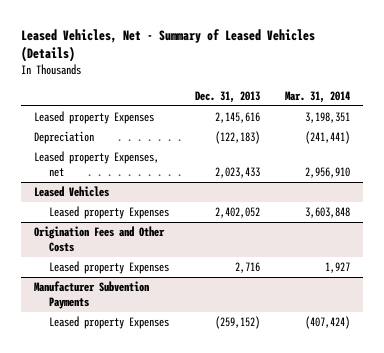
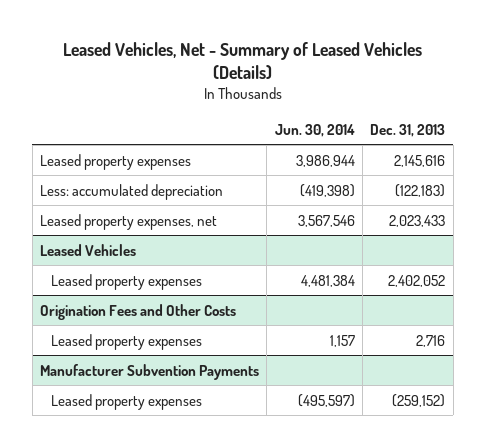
[285,90,351,103] Mar. 31, 2014 -> none
none -> [274,123,355,137] Jun. 30, 2014
[34,111,155,125] Leased property Expenses -> [40,153,192,170] Leased property expenses
[34,131,95,145] Depreciation -> [40,183,224,200] Less: accumulated depreciation
[34,151,160,177] Leased property Expenses, net -> [40,213,218,230] Leased property expenses, net
[49,206,170,220] Leased property Expenses -> [50,273,202,290] Leased property expenses
[49,261,170,275] Leased property Expenses -> [50,333,202,350] Leased property expenses
[49,316,170,330] Leased property Expenses -> [50,393,202,410] Leased property expenses

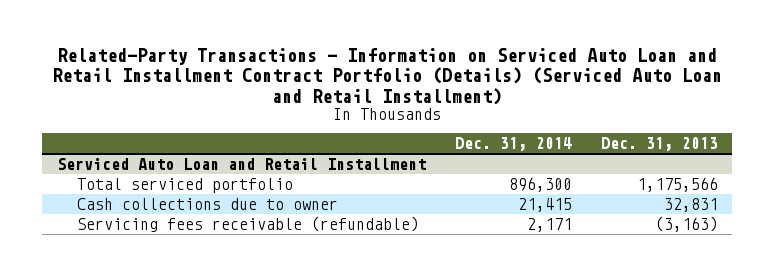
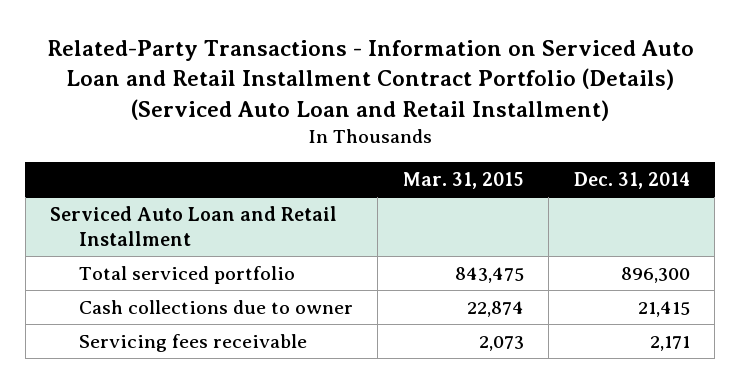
[600,137,718,152] Dec. 31, 2013 -> none
none -> [402,172,524,190] Mar. 31, 2015
[77,216,420,233] Servicing fees receivable (refundable) -> [79,333,308,352] Servicing fees receivable

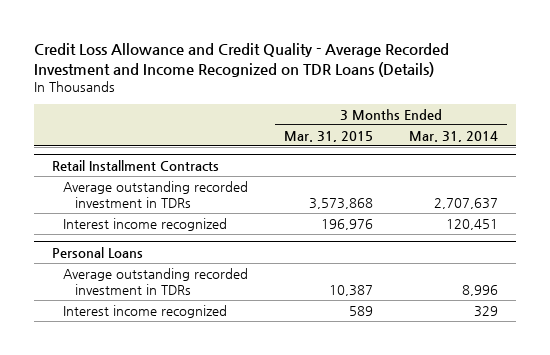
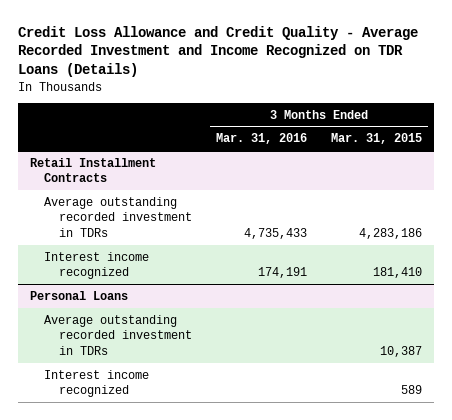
[409,130,499,142] Mar. 31, 2014 -> none
none -> [215,133,307,145] Mar. 31, 2016
[309,197,374,209] 3,573,868 -> [358,227,422,239] 4,283,186
[321,218,374,230] 196,976 -> [372,267,422,279] 181,410

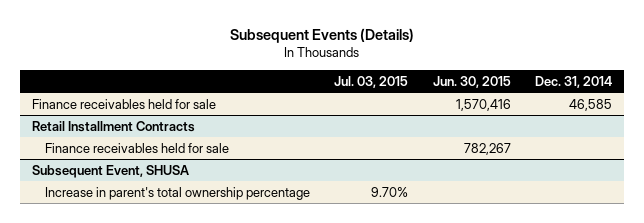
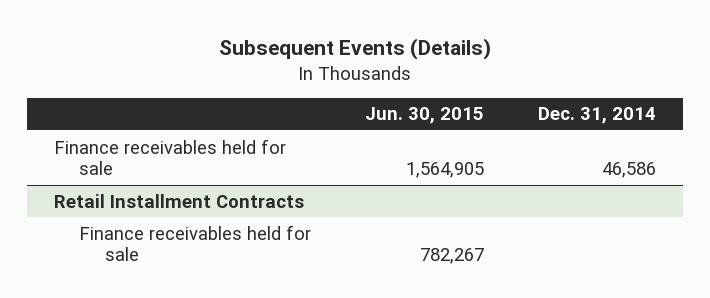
[334,75,409,88] Jul. 03, 2015 -> none
[455,98,511,111] 1,570,416 -> [406,162,485,179] 1,564,905
[568,98,612,111] 46,585 -> [602,162,657,179] 46,586
[32,164,190,178] Subsequent Event, SHUSA -> none
[44,186,310,200] Increase in parent's total ownership percentage -> none

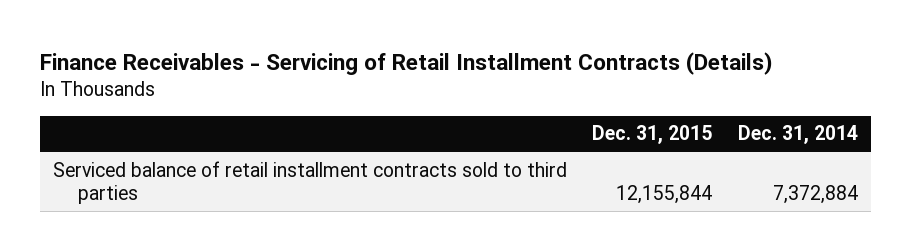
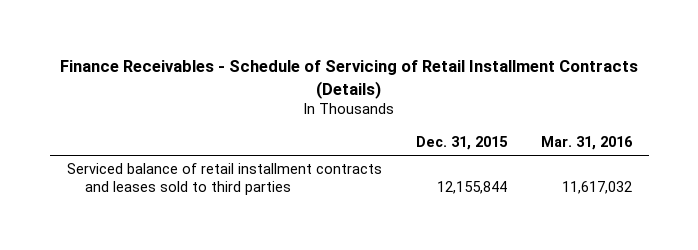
[40,52,774,76] Finance Receivables - Servicing of Retail Installment Contracts (Details) -> [60,60,639,99] Finance Receivables - Schedule of Servicing of Retail Installment Contracts (Details)
[738,125,859,145] Dec. 31, 2014 -> none
none -> [540,136,633,151] Mar. 31, 2016
[52,160,567,204] Serviced balance of retail installment contracts sold to third parties -> [66,163,382,196] Serviced balance of retail installment contracts and leases sold to third parties

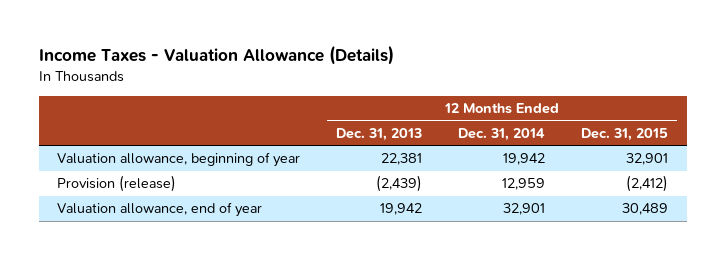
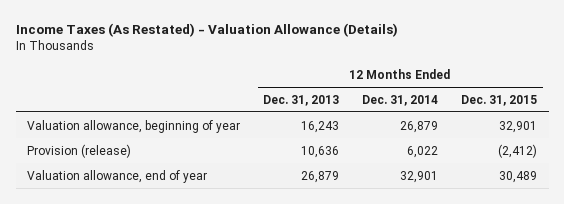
[38,45,394,66] Income Taxes - Valuation Allowance (Details) -> [15,23,398,38] Income Taxes (As Restated) - Valuation Allowance (Details)
[380,153,422,166] 22,381 -> [301,120,340,133] 16,243
[503,153,546,166] 19,942 -> [400,120,439,133] 26,879
[375,175,422,193] (2,439) -> [301,145,340,158] 10,636
[502,178,546,191] 12,959 -> [407,145,439,158] 6,022
[379,203,422,216] 19,942 -> [301,170,340,183] 26,879

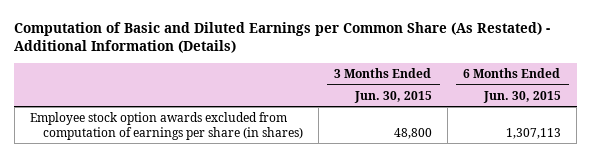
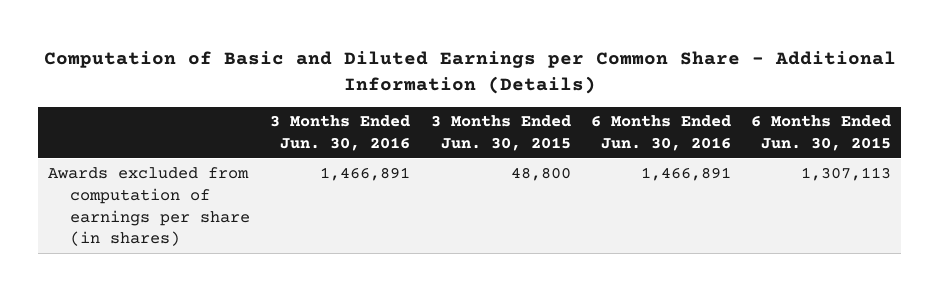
[14,21,551,54] Computation of Basic and Diluted Earnings per Common Share (As Restated) - Additional Information (Details) -> [43,50,896,95] Computation of Basic and Diluted Earnings per Common Share - Additional Information (Details)
none -> [270,115,411,151] 3 Months Ended Jun. 30, 2016
none -> [590,115,731,151] 6 Months Ended Jun. 30, 2016
[30,112,303,140] Employee stock option awards excluded from computation of earnings per share (in shares) -> [47,167,250,247] Awards excluded from computation of earnings per share (in shares)

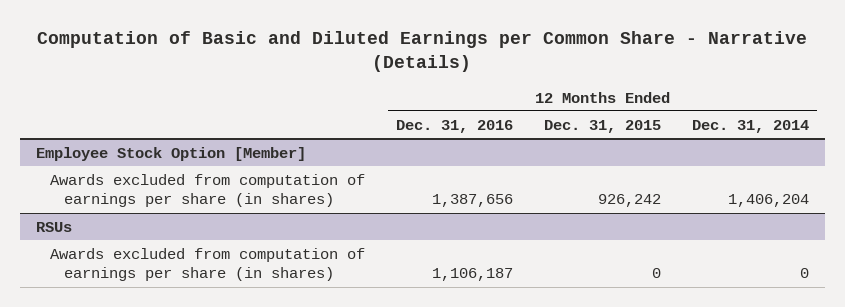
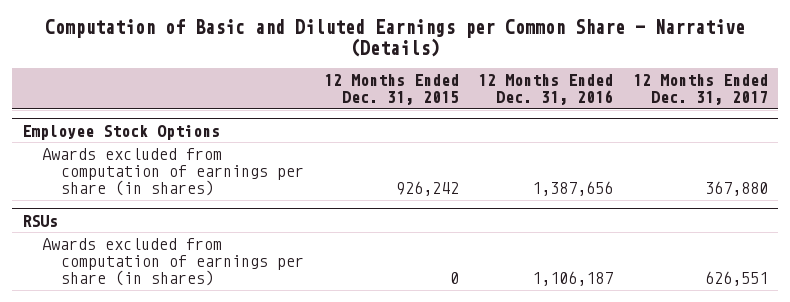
[692,119,810,133] Dec. 31, 2014 -> none
none -> [632,74,768,106] 12 Months Ended Dec. 31, 2017
[35,146,306,161] Employee Stock Option [Member] -> [22,124,221,140] Employee Stock Options

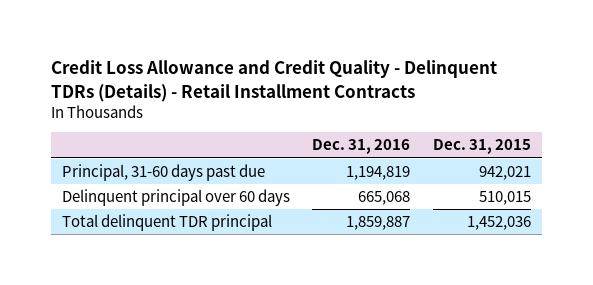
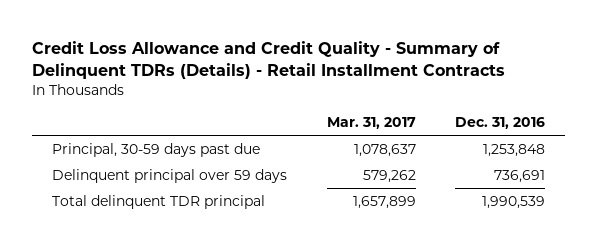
[51,60,498,102] Credit Loss Allowance and Credit Quality - Delinquent TDRs (Details) - Retail Installment Contracts -> [32,41,506,79] Credit Loss Allowance and Credit Quality - Summary of Delinquent TDRs (Details) - Retail Installment Contracts
[432,139,531,155] Dec. 31, 2015 -> none
none -> [326,116,416,129] Mar. 31, 2017
[62,163,266,181] Principal, 31-60 days past due -> [52,143,261,158] Principal, 30-59 days past due
[346,165,411,180] 1,194,819 -> [483,144,546,158] 1,253,848
[62,188,291,206] Delinquent principal over 60 days -> [52,169,288,184] Delinquent principal over 59 days
[358,190,411,205] 665,068 -> [494,170,546,184] 736,691
[346,215,411,230] 1,859,887 -> [482,196,546,210] 1,990,539

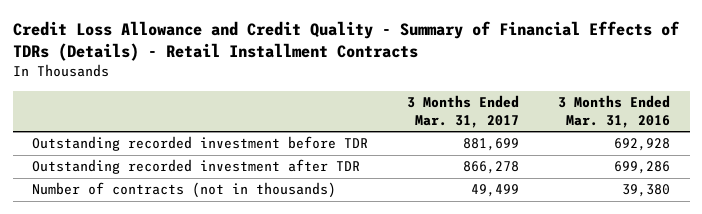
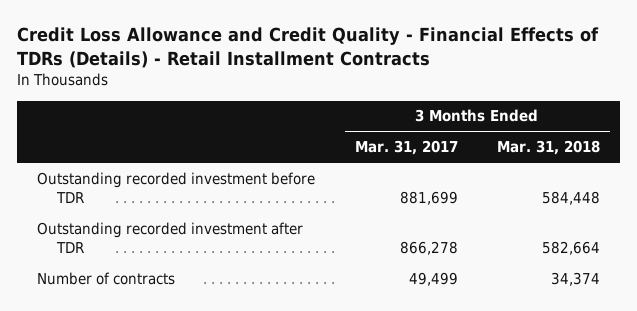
[12,21,680,62] Credit Loss Allowance and Credit Quality - Summary of Financial Effects of TDRs (Details) - Retail Installment Contracts -> [17,27,600,68] Credit Loss Allowance and Credit Quality - Financial Effects of TDRs (Details) - Retail Installment Contracts
[558,94,671,128] 3 Months Ended Mar. 31, 2016 -> none
none -> [496,140,600,156] Mar. 31, 2018
[32,182,337,199] Number of contracts (not in thousands) -> [37,271,176,285] Number of contracts

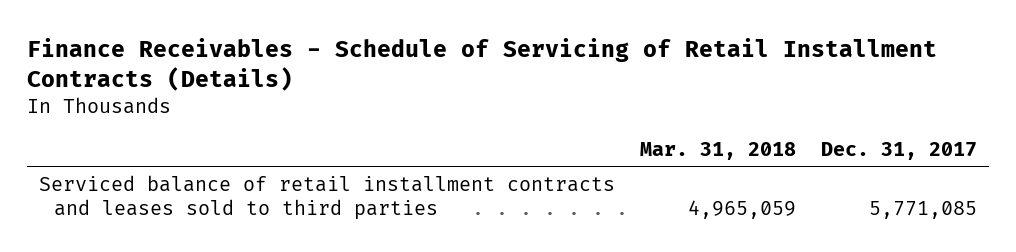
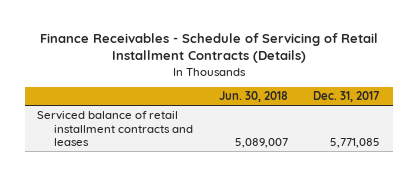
[639,142,796,161] Mar. 31, 2018 -> none
none -> [218,91,288,103] Jun. 30, 2018
[39,174,616,220] Serviced balance of retail installment contracts and leases sold to third parties -> [37,111,194,147] Serviced balance of retail installment contracts and leases

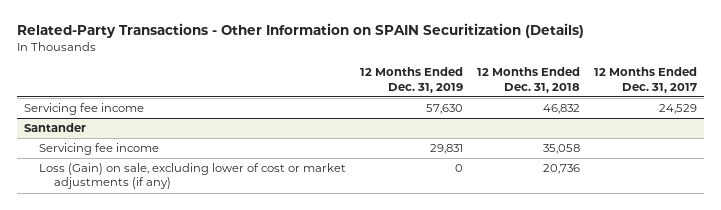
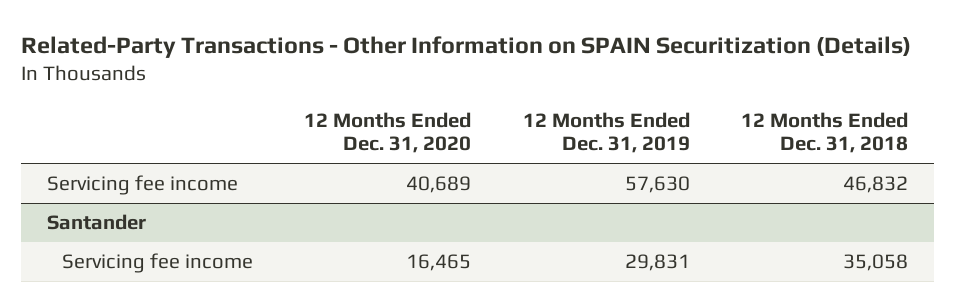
[593,67,697,93] 12 Months Ended Dec. 31, 2017 -> none
none -> [304,111,472,154] 12 Months Ended Dec. 31, 2020
[38,163,346,190] Loss (Gain) on sale, excluding lower of cost or market adjustments (if any) -> none

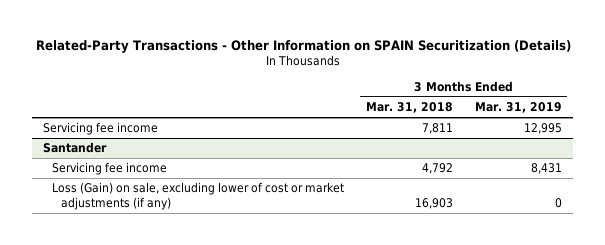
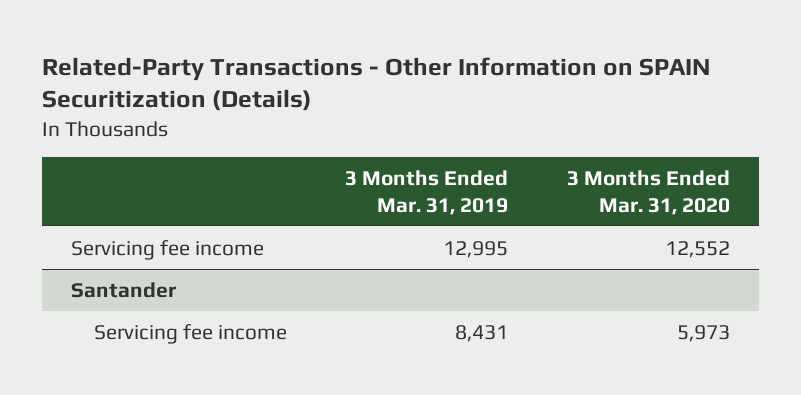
[365,102,453,114] Mar. 31, 2018 -> none
none -> [566,169,730,215] 3 Months Ended Mar. 31, 2020
[51,182,344,210] Loss (Gain) on sale, excluding lower of cost or market adjustments (if any) -> none

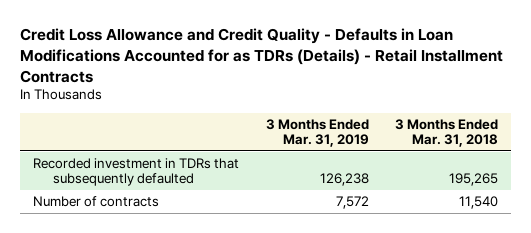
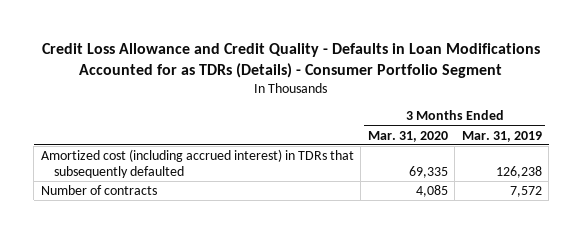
[19,28,503,83] Credit Loss Allowance and Credit Quality - Defaults in Loan Modifications Accounted for as TDRs (Details) - Retail Installment Contracts -> [42,43,541,78] Credit Loss Allowance and Credit Quality - Defaults in Loan Modifications Accounted for as TDRs (Details) - Consumer Portfolio Segment
[395,118,499,148] 3 Months Ended Mar. 31, 2018 -> none
none -> [367,130,448,142] Mar. 31, 2020
[33,158,240,187] Recorded investment in TDRs that subsequently defaulted -> [40,148,354,179] Amortized cost (including accrued interest) in TDRs that subsequently defaulted

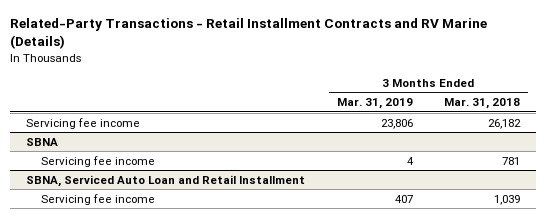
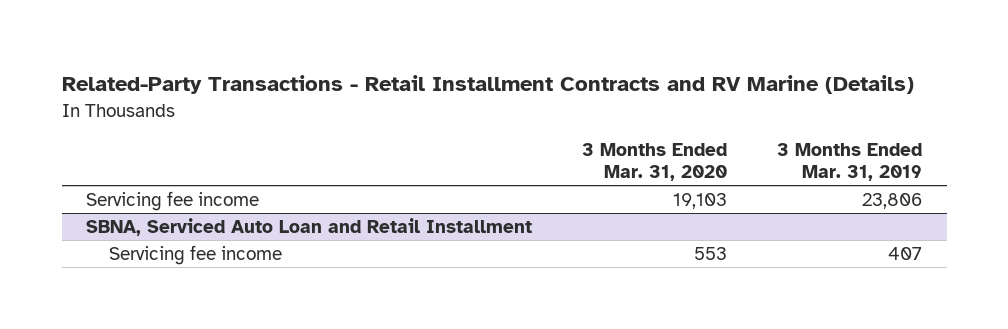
[444,98,521,110] Mar. 31, 2018 -> none
none -> [582,143,728,182] 3 Months Ended Mar. 31, 2020
[25,137,58,146] SBNA -> none
[40,155,155,167] Servicing fee income -> none

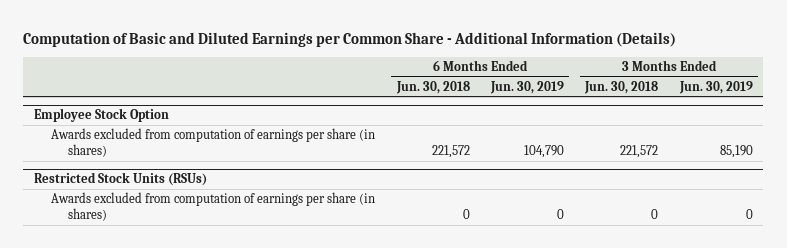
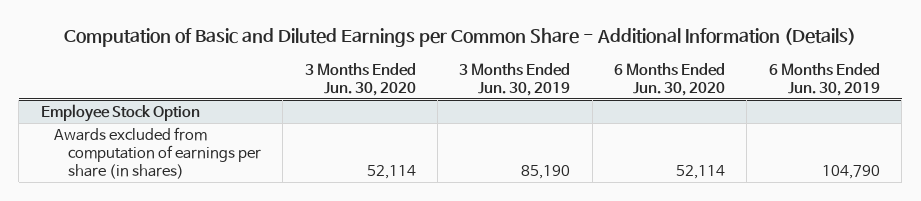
[395,80,470,94] Jun. 30, 2018 -> none
[584,80,659,94] Jun. 30, 2018 -> none
none -> [304,62,416,96] 3 Months Ended Jun. 30, 2020
none -> [614,62,726,96] 6 Months Ended Jun. 30, 2020
[34,172,208,187] Restricted Stock Units (RSUs) -> none
[51,192,376,222] Awards excluded from computation of earnings per share (in shares) -> none

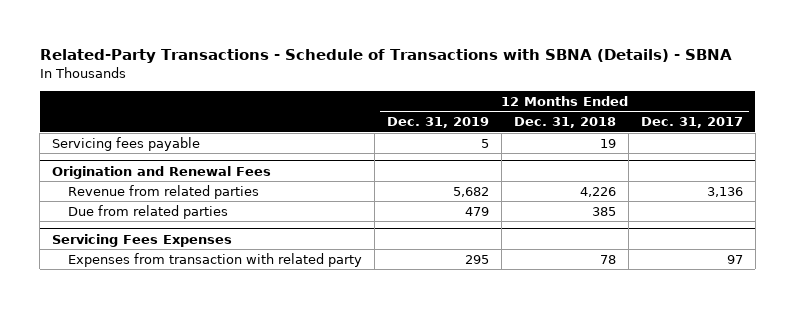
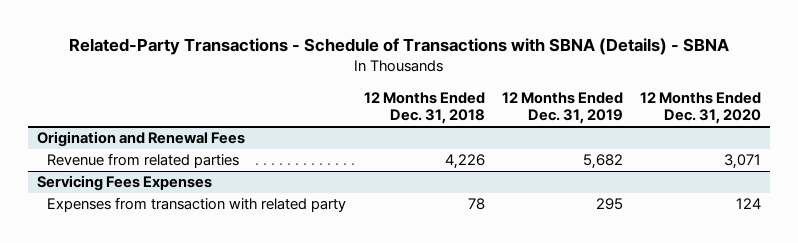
[640,117,743,129] Dec. 31, 2017 -> none
none -> [640,91,762,125] 12 Months Ended Dec. 31, 2020
[52,137,201,152] Servicing fees payable -> none
[67,205,228,220] Due from related parties -> none

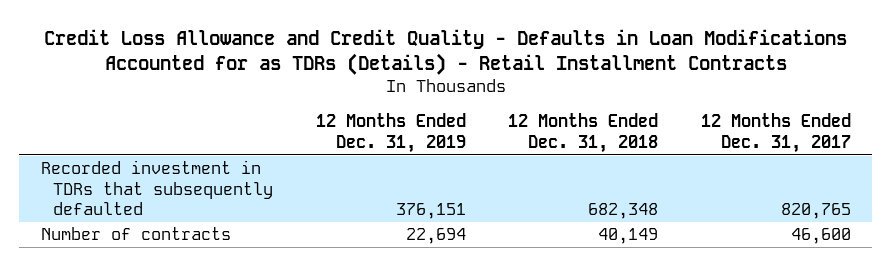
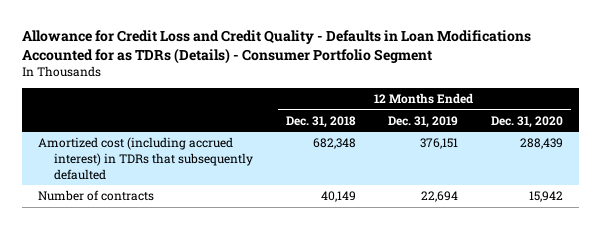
[43,28,847,76] Credit Loss Allowance and Credit Quality - Defaults in Loan Modifications Accounted for as TDRs (Details) - Retail Installment Contracts -> [22,29,532,64] Allowance for Credit Loss and Credit Quality - Defaults in Loan Modifications Accounted for as TDRs (Details) - Consumer Portfolio Segment
[700,113,851,153] 12 Months Ended Dec. 31, 2017 -> none
none -> [490,115,563,128] Dec. 31, 2020
[40,160,274,216] Recorded investment in TDRs that subsequently defaulted -> [38,137,254,180] Amortized cost (including accrued interest) in TDRs that subsequently defaulted

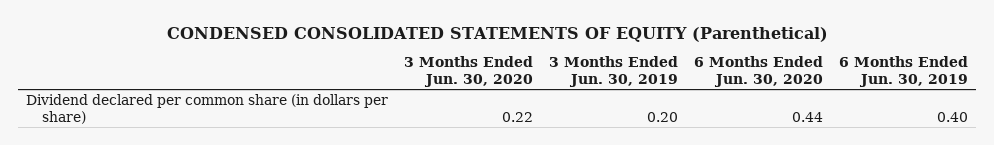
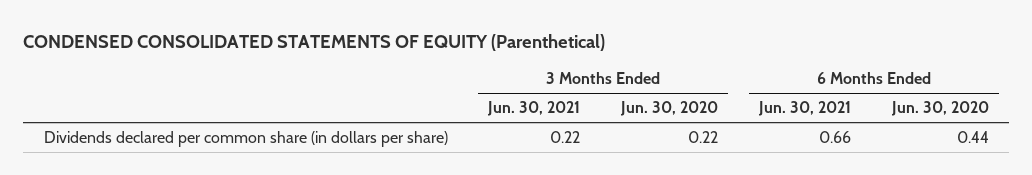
[549,55,679,87] 3 Months Ended Jun. 30, 2019 -> none
[839,55,969,87] 6 Months Ended Jun. 30, 2019 -> none
none -> [487,101,581,117] Jun. 30, 2021
none -> [758,101,852,117] Jun. 30, 2021
[26,93,389,124] Dividend declared per common share (in dollars per share) -> [43,131,448,148] Dividends declared per common share (in dollars per share)

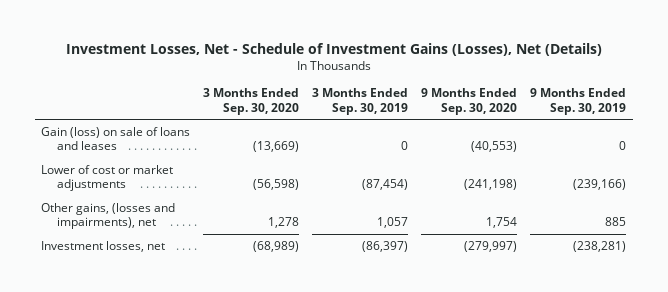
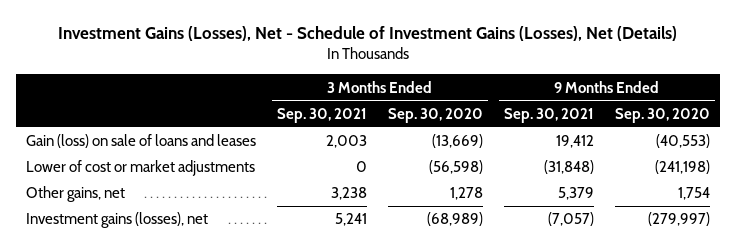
[65,42,602,56] Investment Losses, Net - Schedule of Investment Gains (Losses), Net (Details) -> [58,26,678,42] Investment Gains (Losses), Net - Schedule of Investment Gains (Losses), Net (Details)
[312,88,409,115] 3 Months Ended Sep. 30, 2019 -> none
[530,88,627,115] 9 Months Ended Sep. 30, 2019 -> none
none -> [277,107,368,123] Sep. 30, 2021
none -> [503,107,594,123] Sep. 30, 2021
[41,202,176,230] Other gains, (losses and impairments), net -> [26,186,126,203] Other gains, net
[41,240,166,252] Investment losses, net -> [26,212,209,229] Investment gains (losses), net

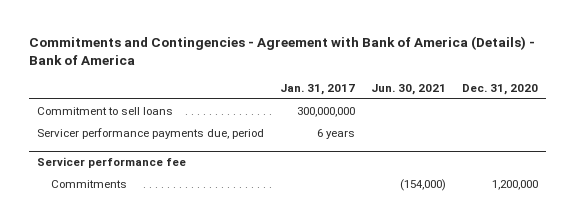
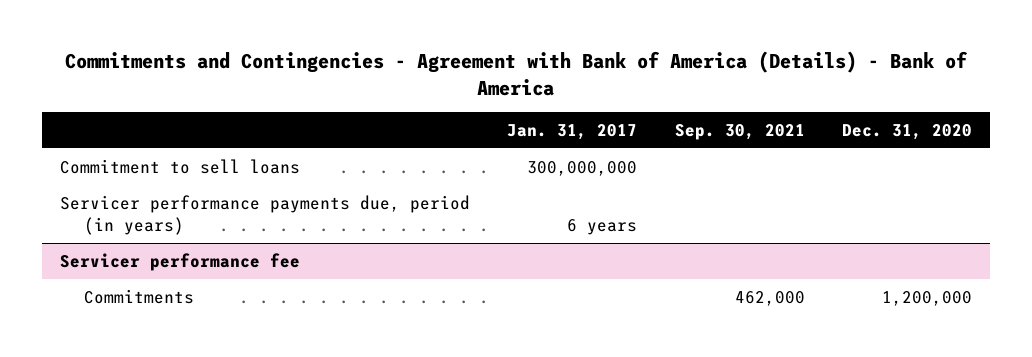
[370,84,446,96] Jun. 30, 2021 -> none
none -> [674,124,805,141] Sep. 30, 2021
[36,127,264,139] Servicer performance payments due, period -> [60,194,471,235] Servicer performance payments due, period (in years)

